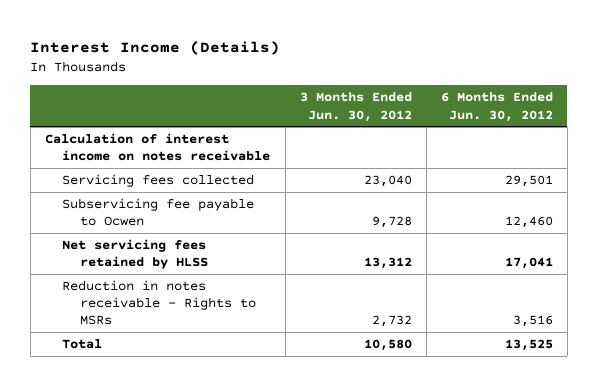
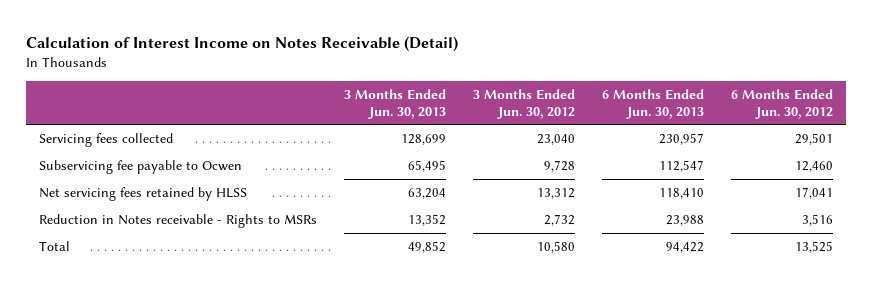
[30,41,281,56] Interest Income (Details) -> [25,35,458,52] Calculation of Interest Income on Notes Receivable (Detail)
none -> [344,88,447,119] 3 Months Ended Jun. 30, 2013
none -> [601,88,704,119] 6 Months Ended Jun. 30, 2013
[45,133,271,162] Calculation of interest income on notes receivable -> none
[62,280,256,326] Reduction in notes receivable - Rights to MSRs -> [39,214,318,229] Reduction in Notes receivable - Rights to MSRs

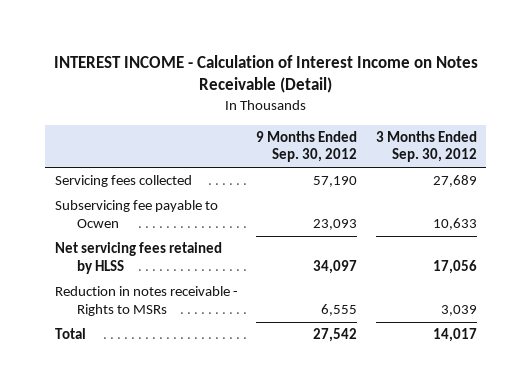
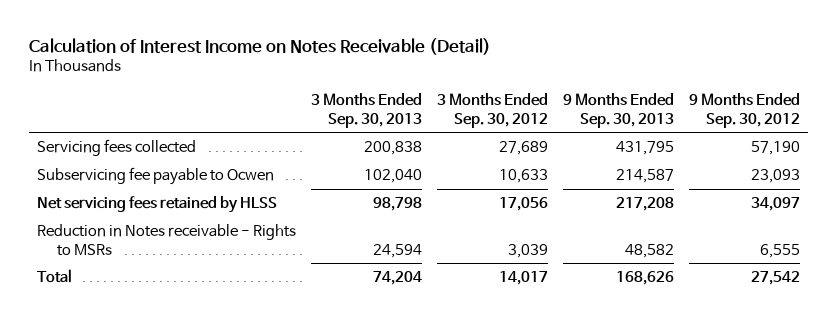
[53,54,478,94] INTEREST INCOME - Calculation of Interest Income on Notes Receivable (Detail) -> [29,37,492,55] Calculation of Interest Income on Notes Receivable (Detail)
none -> [311,93,423,128] 3 Months Ended Sep. 30, 2013
none -> [563,93,675,128] 9 Months Ended Sep. 30, 2013
[54,286,238,316] Reduction in notes receivable - Rights to MSRs -> [36,224,296,256] Reduction in Notes receivable - Rights to MSRs

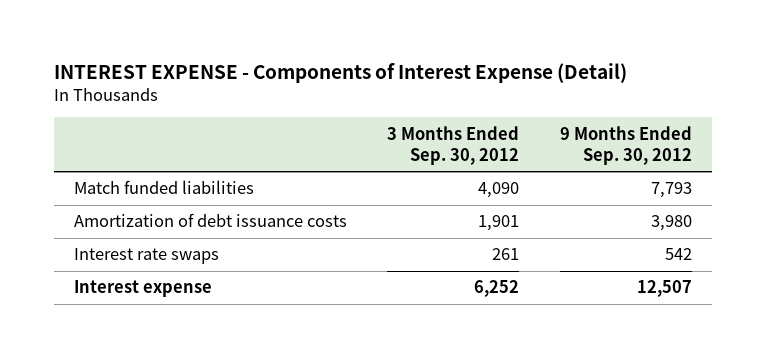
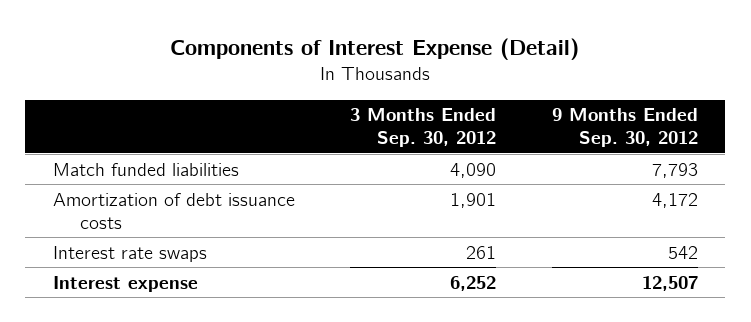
[53,63,627,84] INTEREST EXPENSE - Components of Interest Expense (Detail) -> [170,37,580,60] Components of Interest Expense (Detail)
[650,215,692,232] 3,980 -> [651,192,698,208] 4,172

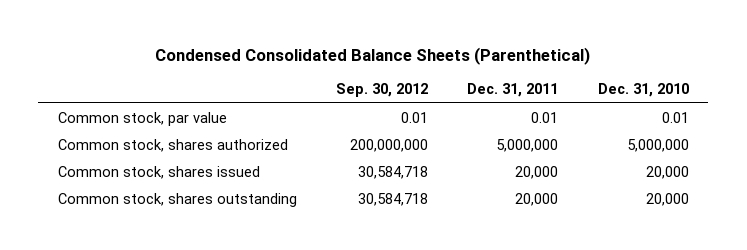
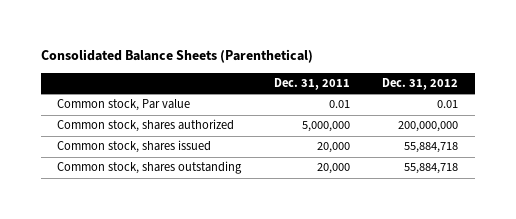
[155,47,591,66] Condensed Consolidated Balance Sheets (Parenthetical) -> [41,49,314,64] Consolidated Balance Sheets (Parenthetical)
[336,83,429,98] Sep. 30, 2012 -> none
[597,83,689,98] Dec. 31, 2010 -> none
none -> [382,77,459,90] Dec. 31, 2012
[58,111,228,126] Common stock, par value -> [57,99,191,112] Common stock, Par value

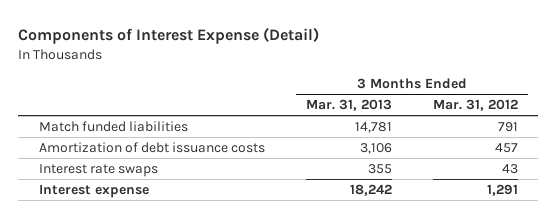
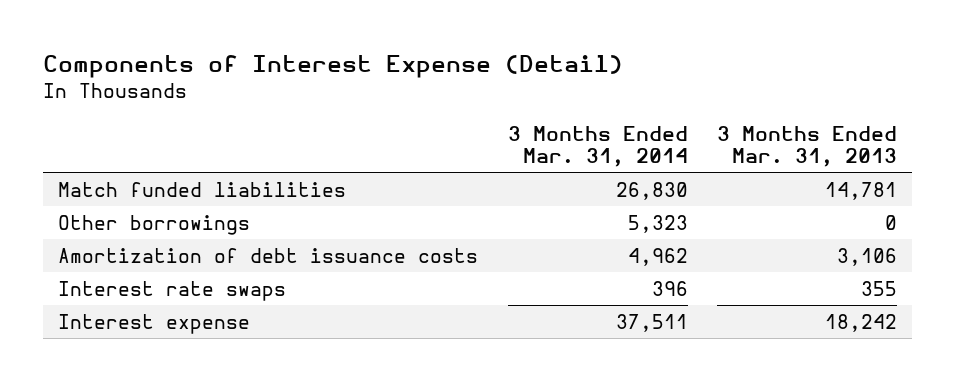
[432,99,518,112] Mar. 31, 2012 -> none
none -> [507,125,688,167] 3 Months Ended Mar. 31, 2014
none -> [57,214,250,235] Other borrowings

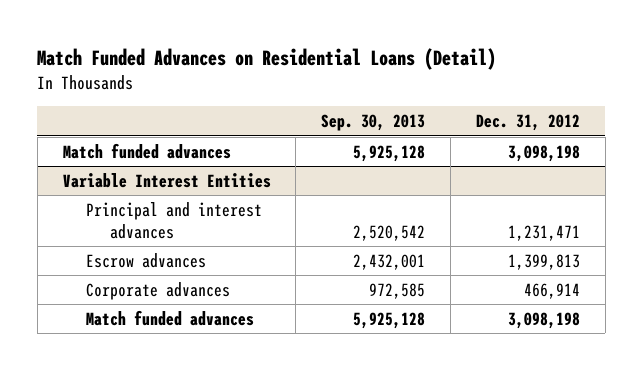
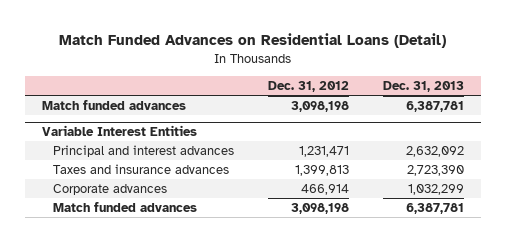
[321,114,426,132] Sep. 30, 2013 -> none
none -> [383,81,465,93] Dec. 31, 2013
[86,252,207,268] Escrow advances -> [52,163,229,174] Taxes and insurance advances

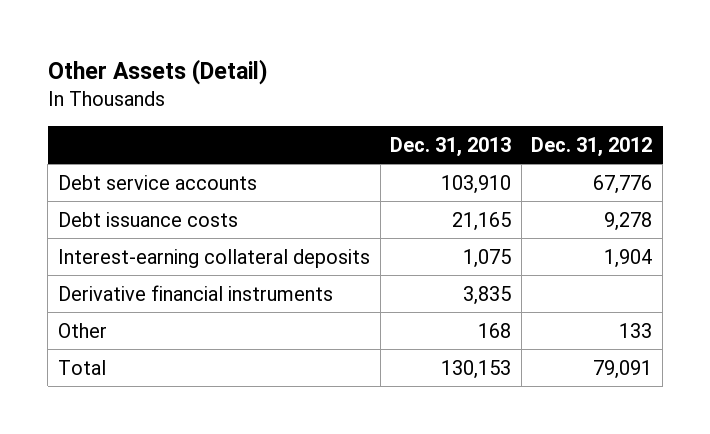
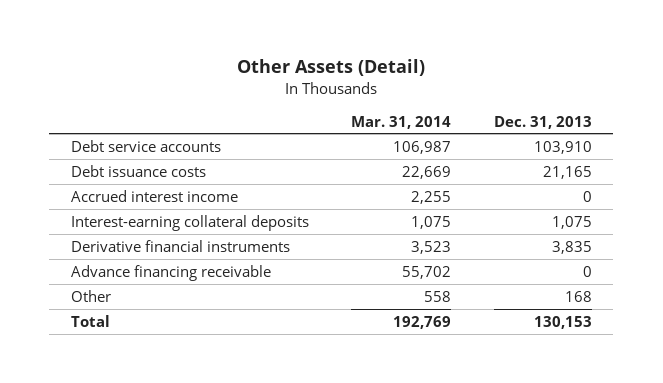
[531,136,653,157] Dec. 31, 2012 -> none
none -> [351,115,452,129] Mar. 31, 2014
none -> [70,189,238,202] Accrued interest income
none -> [70,264,271,281] Advance financing receivable

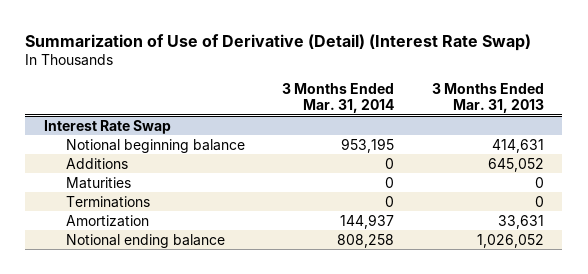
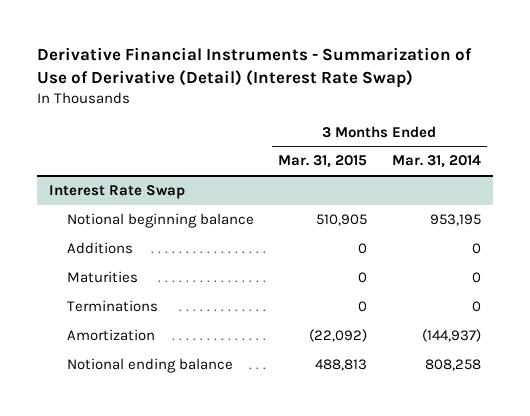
[25,33,532,51] Summarization of Use of Derivative (Detail) (Interest Rate Swap) -> [37,47,473,89] Derivative Financial Instruments - Summarization of Use of Derivative (Detail) (Interest Rate Swap)
[431,83,544,114] 3 Months Ended Mar. 31, 2013 -> none
none -> [278,155,368,169] Mar. 31, 2015
[340,213,395,229] 144,937 -> [421,328,481,342] (144,937)

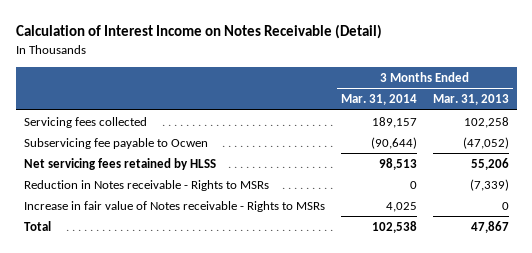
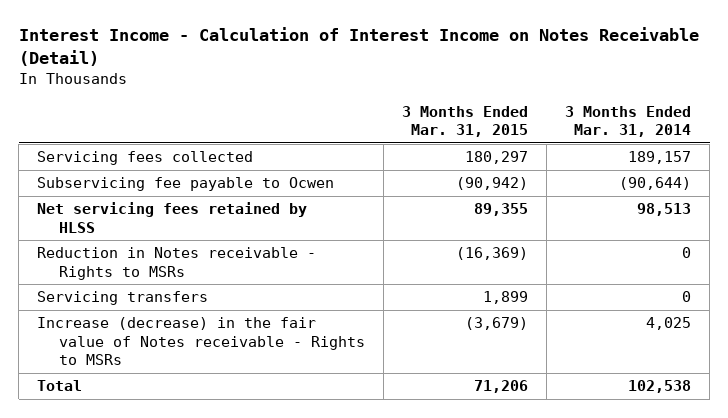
[15,23,382,39] Calculation of Interest Income on Notes Receivable (Detail) -> [18,27,699,67] Interest Income - Calculation of Interest Income on Notes Receivable (Detail)
[432,94,509,106] Mar. 31, 2013 -> none
none -> [402,105,529,138] 3 Months Ended Mar. 31, 2015
none -> [37,291,209,306] Servicing transfers
[23,200,325,212] Increase in fair value of Notes receivable - Rights to MSRs -> [37,317,366,366] Increase (decrease) in the fair value of Notes receivable - Rights to MSRs

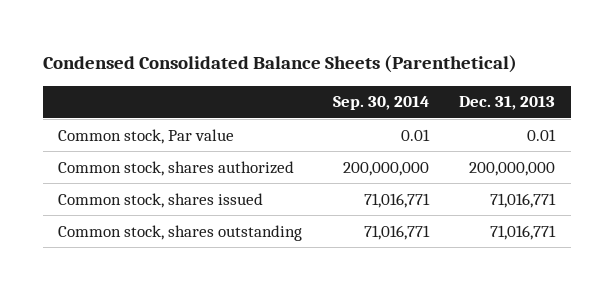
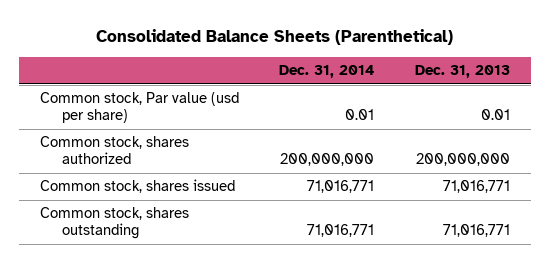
[42,54,517,73] Condensed Consolidated Balance Sheets (Parenthetical) -> [95,29,453,46] Consolidated Balance Sheets (Parenthetical)
[332,96,429,111] Sep. 30, 2014 -> none
none -> [279,65,375,79] Dec. 31, 2014
[58,128,235,144] Common stock, Par value -> [39,92,239,124] Common stock, Par value (usd per share)

